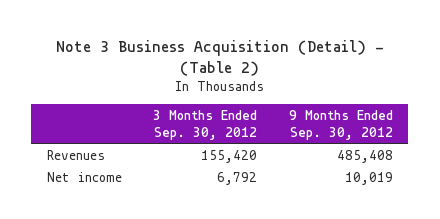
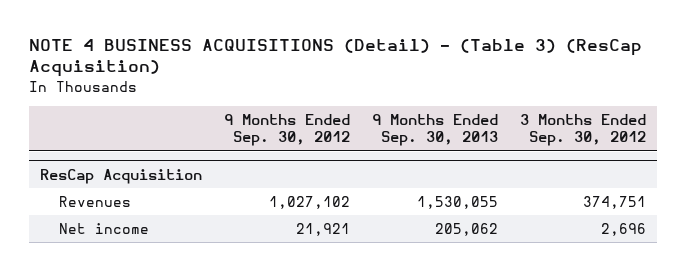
[55,40,384,77] Note 3 Business Acquisition (Detail) - (Table 2) -> [28,38,642,78] NOTE 4 BUSINESS ACQUISITIONS (Detail) - (Table 3) (ResCap Acquisition)
none -> [371,113,498,147] 9 Months Ended Sep. 30, 2013
none -> [39,168,202,184] ResCap Acquisition
[201,149,258,163] 155,420 -> [582,195,646,209] 374,751
[336,149,393,163] 485,408 -> [268,195,350,209] 1,027,102
[217,171,258,185] 6,792 -> [600,222,646,236] 2,696
[344,171,393,185] 10,019 -> [295,222,350,236] 21,921

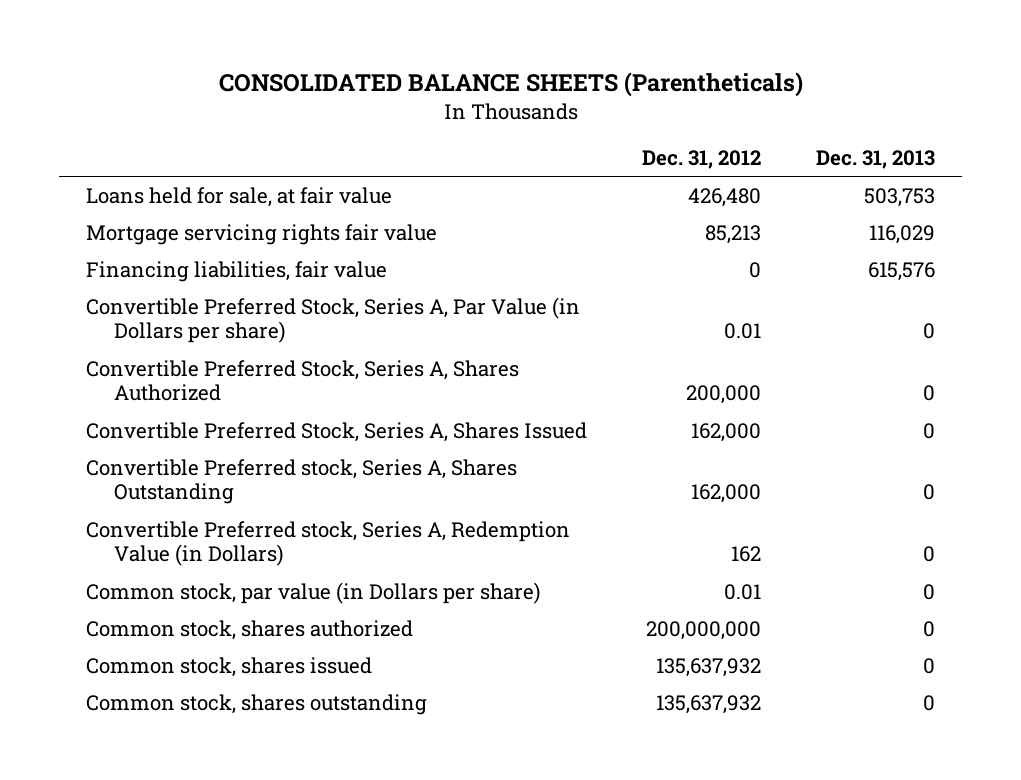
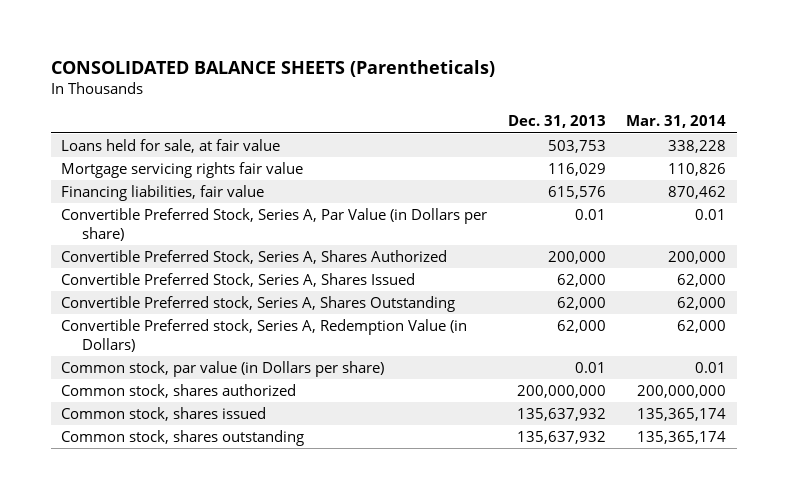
[642,150,762,170] Dec. 31, 2012 -> none
none -> [626,115,727,129] Mar. 31, 2014
[922,323,935,340] 0 -> [574,209,606,221] 0.01
[922,385,935,402] 0 -> [547,251,606,265] 200,000
[922,423,935,440] 0 -> [556,274,606,288] 62,000
[922,484,935,501] 0 -> [556,297,606,311] 62,000
[922,546,935,563] 0 -> [556,320,606,334] 62,000
[922,584,935,601] 0 -> [574,362,606,374] 0.01
[922,621,935,638] 0 -> [516,385,606,399] 200,000,000
[922,658,935,675] 0 -> [516,408,606,422] 135,637,932
[922,695,935,712] 0 -> [516,431,606,445] 135,637,932

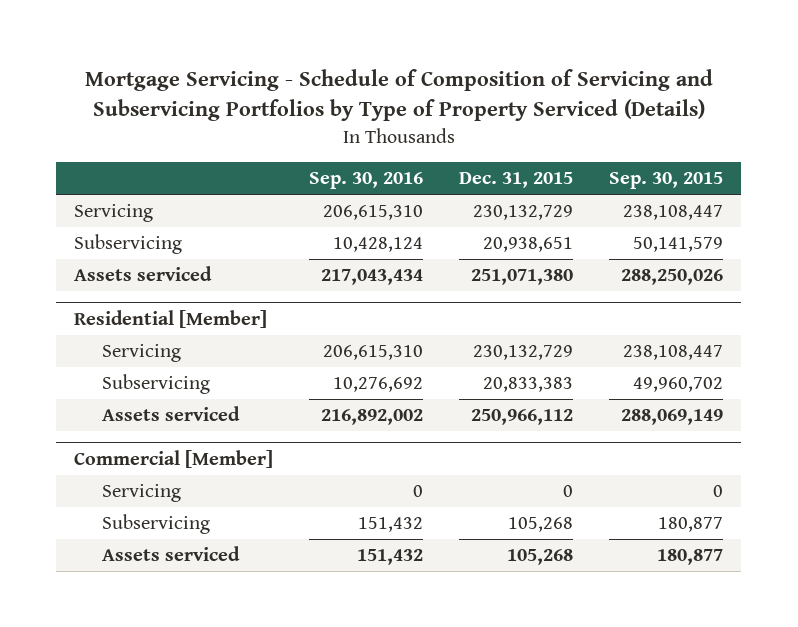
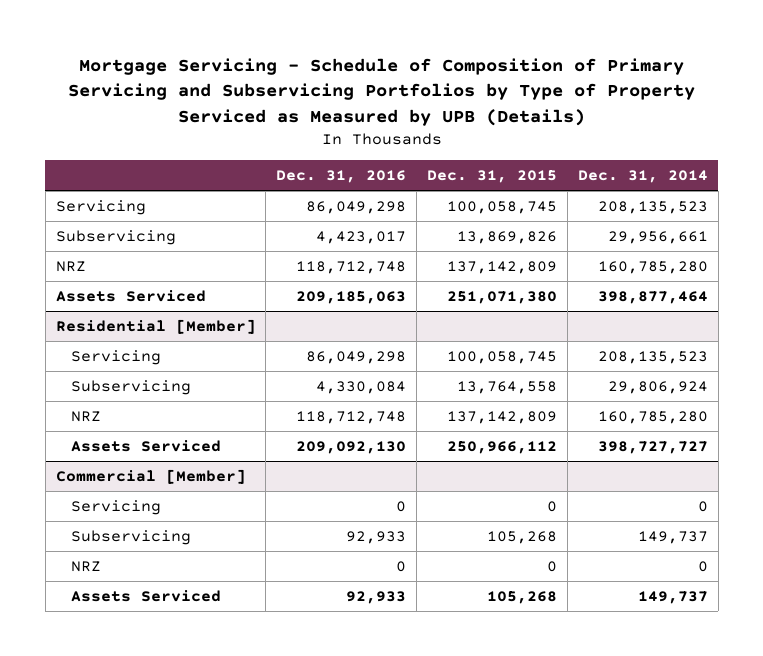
[84,69,713,122] Mortgage Servicing - Schedule of Composition of Servicing and Subservicing Portfolios by Type of Property Serviced (Details) -> [67,57,695,126] Mortgage Servicing - Schedule of Composition of Primary Servicing and Subservicing Portfolios by Type of Property Serviced as Measured by UPB (Details)
[309,172,424,190] Sep. 30, 2016 -> none
[609,172,724,190] Sep. 30, 2015 -> none
none -> [276,169,407,183] Dec. 31, 2016
none -> [577,169,708,183] Dec. 31, 2014
[473,205,574,221] 230,132,729 -> [447,200,558,214] 100,058,745
[483,237,574,253] 20,938,651 -> [457,230,558,244] 13,869,826
none -> [55,260,86,272] NRZ
[74,266,213,282] Assets serviced -> [55,289,206,302] Assets Serviced
[473,345,574,361] 230,132,729 -> [447,350,558,364] 100,058,745
[483,377,574,393] 20,833,383 -> [457,380,558,394] 13,764,558
none -> [70,410,101,422] NRZ
[102,406,241,422] Assets serviced -> [70,439,221,452] Assets Serviced
none -> [70,560,101,572] NRZ
[102,546,241,562] Assets serviced -> [70,589,221,602] Assets Serviced

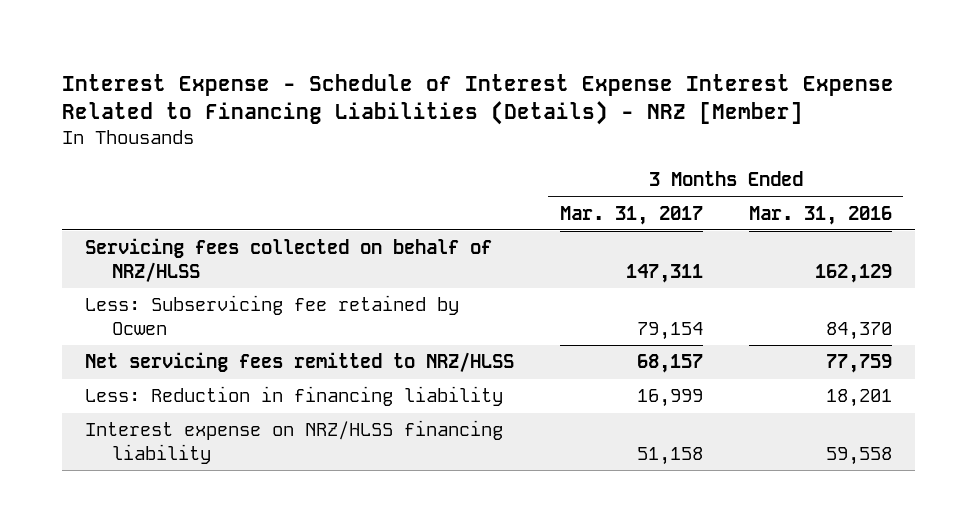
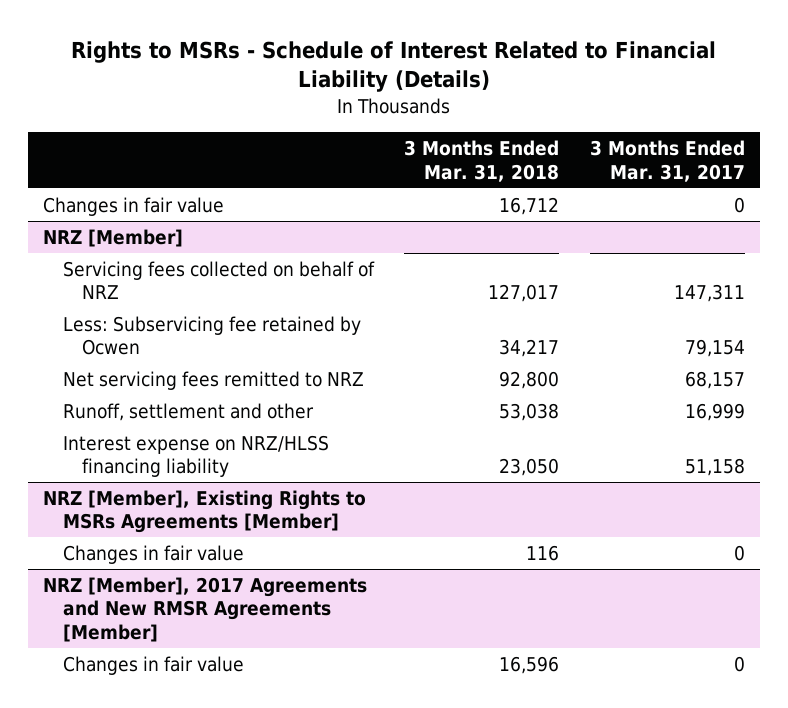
[62,73,895,126] Interest Expense - Schedule of Interest Expense Interest Expense Related to Financing Liabilities (Details) - NRZ [Member] -> [70,40,716,93] Rights to MSRs - Schedule of Interest Related to Financial Liability (Details)
[748,205,892,225] Mar. 31, 2016 -> none
none -> [404,140,560,182] 3 Months Ended Mar. 31, 2018
none -> [43,196,225,216] Changes in fair value
none -> [43,228,184,247] NRZ [Member]
[84,238,492,282] Servicing fees collected on behalf of NRZ/HLSS -> [62,260,375,300] Servicing fees collected on behalf of NRZ
[84,352,514,373] Net servicing fees remitted to NRZ/HLSS -> [62,370,364,390] Net servicing fees remitted to NRZ
[84,386,503,407] Less: Reduction in financing liability -> [62,402,314,421] Runoff, settlement and other
none -> [43,489,367,534] NRZ [Member], Existing Rights to MSRs Agreements [Member]
none -> [62,544,244,564] Changes in fair value
none -> [43,576,368,643] NRZ [Member], 2017 Agreements and New RMSR Agreements [Member]
none -> [62,655,244,675] Changes in fair value

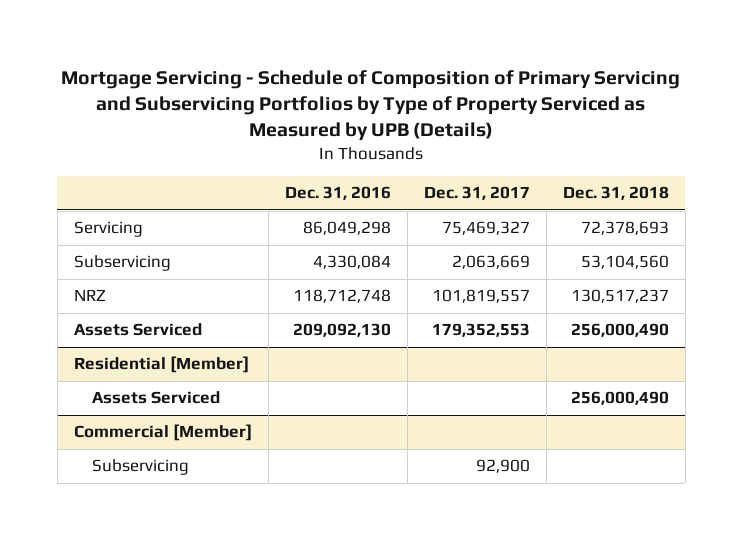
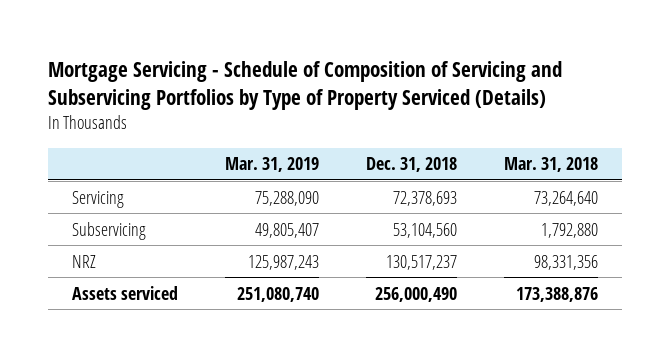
[61,69,681,142] Mortgage Servicing - Schedule of Composition of Primary Servicing and Subservicing Portfolios by Type of Property Serviced as Measured by UPB (Details) -> [48,60,563,110] Mortgage Servicing - Schedule of Composition of Servicing and Subservicing Portfolios by Type of Property Serviced (Details)
[284,186,391,201] Dec. 31, 2016 -> none
[423,186,530,201] Dec. 31, 2017 -> none
none -> [225,157,320,173] Mar. 31, 2019
none -> [504,157,599,173] Mar. 31, 2018
[73,356,249,374] Residential [Member] -> none
[91,391,220,405] Assets Serviced -> none
[73,424,252,442] Commercial [Member] -> none
[91,459,189,476] Subservicing -> none
[73,323,202,337] Assets Serviced -> [72,285,179,300] Assets serviced

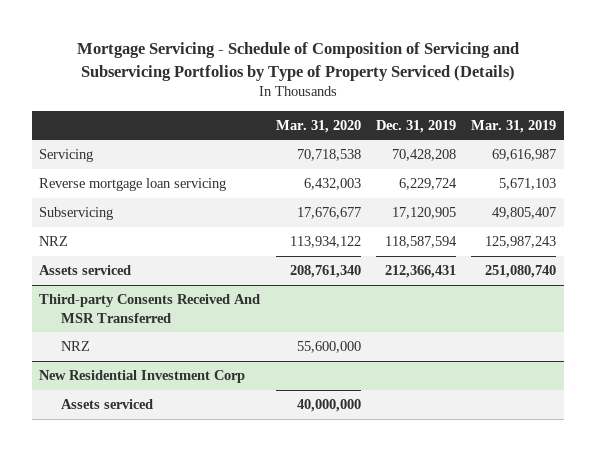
[366,157,458,173] Dec. 31, 2018 -> none
[504,157,599,173] Mar. 31, 2018 -> none
none -> [275,119,361,133] Mar. 31, 2020
none -> [376,119,457,133] Dec. 31, 2019
[255,190,320,206] 75,288,090 -> [492,149,557,162] 69,616,987
none -> [39,178,227,192] Reverse mortgage loan servicing
none -> [39,294,261,323] Third-party Consents Received And MSR Transferred
none -> [60,341,90,352] NRZ
none -> [39,370,246,384] New Residential Investment Corp
none -> [60,399,153,410] Assets serviced

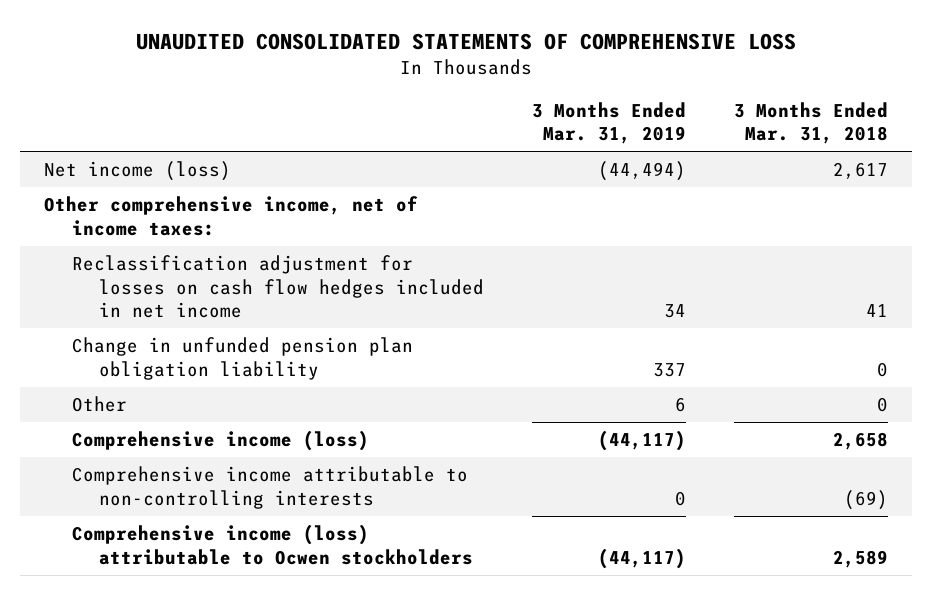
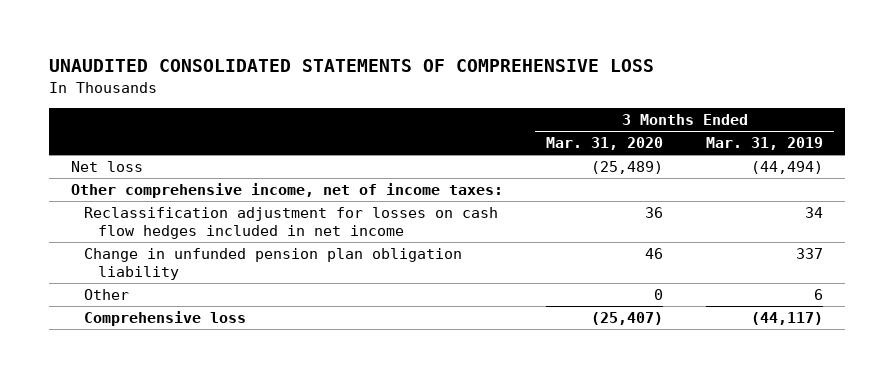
[734,101,889,145] 3 Months Ended Mar. 31, 2018 -> none
none -> [545,137,663,151] Mar. 31, 2020
[44,161,232,182] Net income (loss) -> [70,161,143,173] Net loss
[71,430,369,452] Comprehensive income (loss) -> none
[71,466,468,509] Comprehensive income attributable to non-controlling interests -> none
[71,524,474,565] Comprehensive income (loss) attributable to Ocwen stockholders -> [84,311,247,327] Comprehensive loss

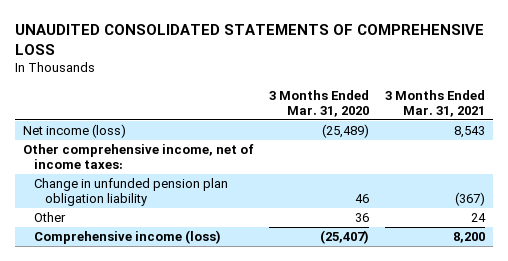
[706,137,824,151] Mar. 31, 2019 -> none
none -> [384,89,485,117] 3 Months Ended Mar. 31, 2021
[70,161,143,173] Net loss -> [23,124,127,139] Net income (loss)
[84,207,499,239] Reclassification adjustment for losses on cash flow hedges included in net income -> none
[653,289,663,301] 0 -> [355,213,370,223] 36
[84,311,247,327] Comprehensive loss -> [33,230,221,245] Comprehensive income (loss)

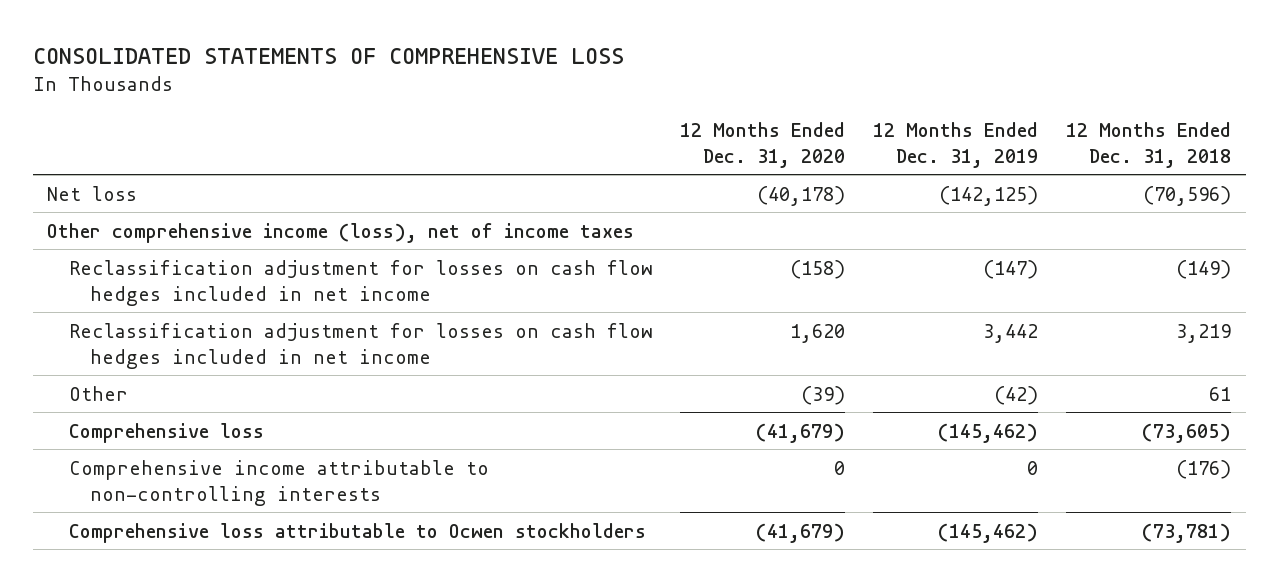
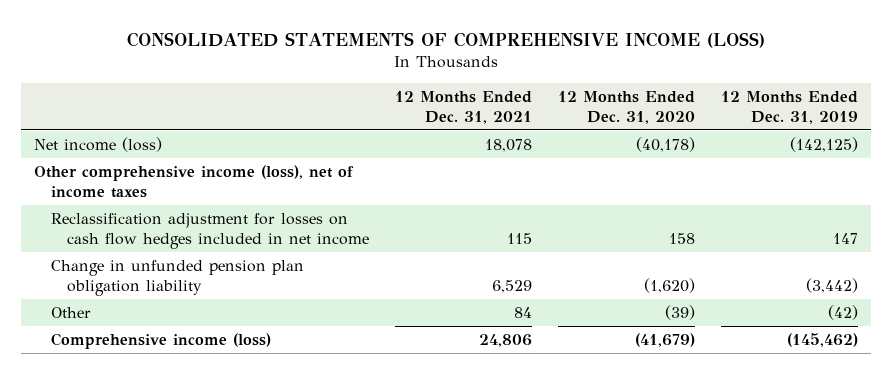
[32,47,624,64] CONSOLIDATED STATEMENTS OF COMPREHENSIVE LOSS -> [126,31,765,48] CONSOLIDATED STATEMENTS OF COMPREHENSIVE INCOME (LOSS)
[1066,121,1232,168] 12 Months Ended Dec. 31, 2018 -> none
none -> [394,90,532,125] 12 Months Ended Dec. 31, 2021
[46,185,137,201] Net loss -> [34,136,163,152] Net income (loss)
[68,322,652,369] Reclassification adjustment for losses on cash flow hedges included in net income -> none
[789,259,845,279] (158) -> [668,233,695,245] 158
[983,259,1039,279] (147) -> [832,233,858,245] 147
none -> [50,259,304,297] Change in unfunded pension plan obligation liability
[68,422,264,443] Comprehensive loss -> none
[68,459,489,506] Comprehensive income attributable to non-controlling interests -> none
[68,522,646,543] Comprehensive loss attributable to Ocwen stockholders -> [50,332,271,349] Comprehensive income (loss)

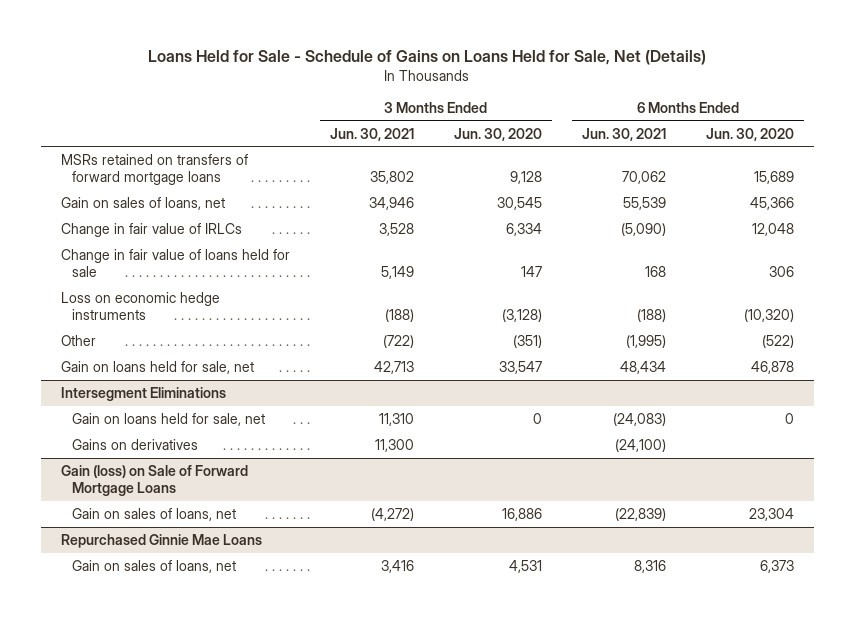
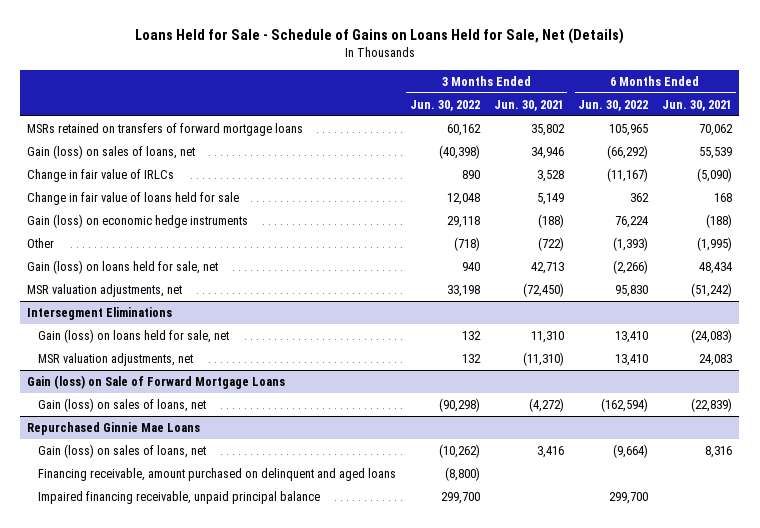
[453,127,542,141] Jun. 30, 2020 -> none
[706,127,795,141] Jun. 30, 2020 -> none
none -> [409,99,480,111] Jun. 30, 2022
none -> [578,99,649,111] Jun. 30, 2022
[60,196,225,210] Gain on sales of loans, net -> [27,145,196,160] Gain (loss) on sales of loans, net
[60,291,220,321] Loss on economic hedge instruments -> [27,214,249,229] Gain (loss) on economic hedge instruments
[60,360,254,374] Gain on loans held for sale, net -> [27,260,219,275] Gain (loss) on loans held for sale, net
none -> [27,284,183,298] MSR valuation adjustments, net
[71,438,198,450] Gains on derivatives -> none
[71,412,265,426] Gain on loans held for sale, net -> [37,329,229,344] Gain (loss) on loans held for sale, net
none -> [37,353,193,367] MSR valuation adjustments, net
[71,507,236,521] Gain on sales of loans, net -> [37,398,206,413] Gain (loss) on sales of loans, net
[71,559,236,573] Gain on sales of loans, net -> [37,444,206,459] Gain (loss) on sales of loans, net
none -> [37,468,396,482] Financing receivable, amount purchased on delinquent and aged loans
none -> [37,491,320,505] Impaired financing receivable, unpaid principal balance

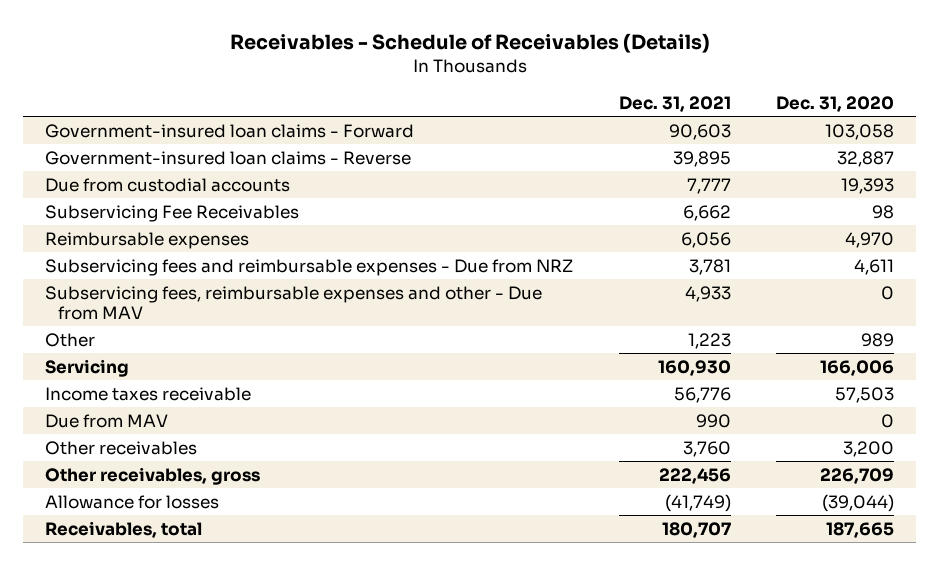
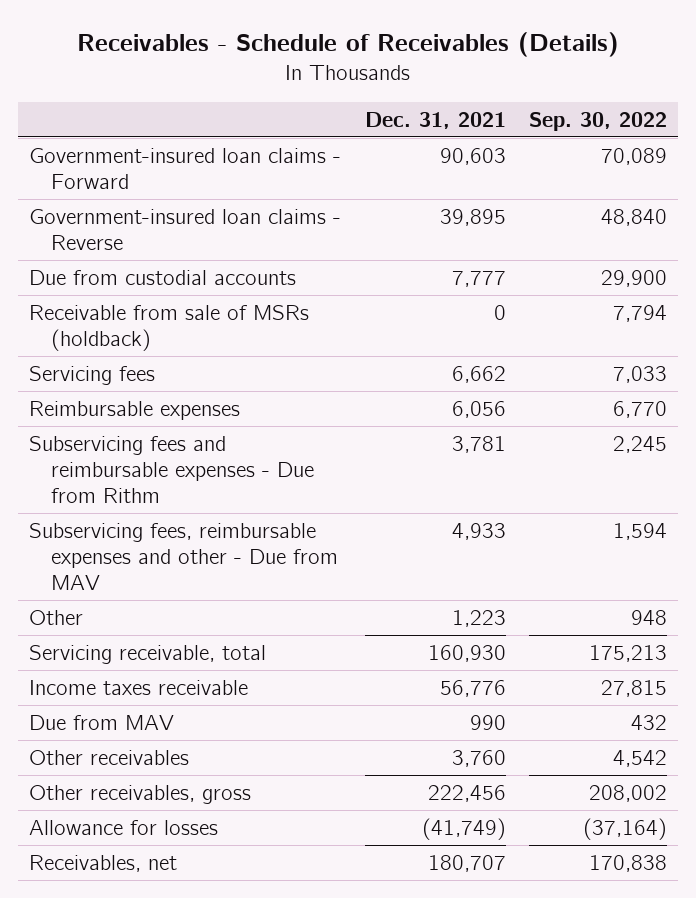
[775,95,894,112] Dec. 31, 2020 -> none
none -> [528,111,667,131] Sep. 30, 2022
none -> [29,304,310,352] Receivable from sale of MSRs (holdback)
[45,204,300,222] Subservicing Fee Receivables -> [29,365,156,385] Servicing fees
[45,258,574,276] Subservicing fees and reimbursable expenses - Due from NRZ -> [29,435,315,504] Subservicing fees and reimbursable expenses - Due from Rithm
[45,358,130,377] Servicing -> [29,644,267,664] Servicing receivable, total
[45,520,203,538] Receivables, total -> [29,854,178,872] Receivables, net

